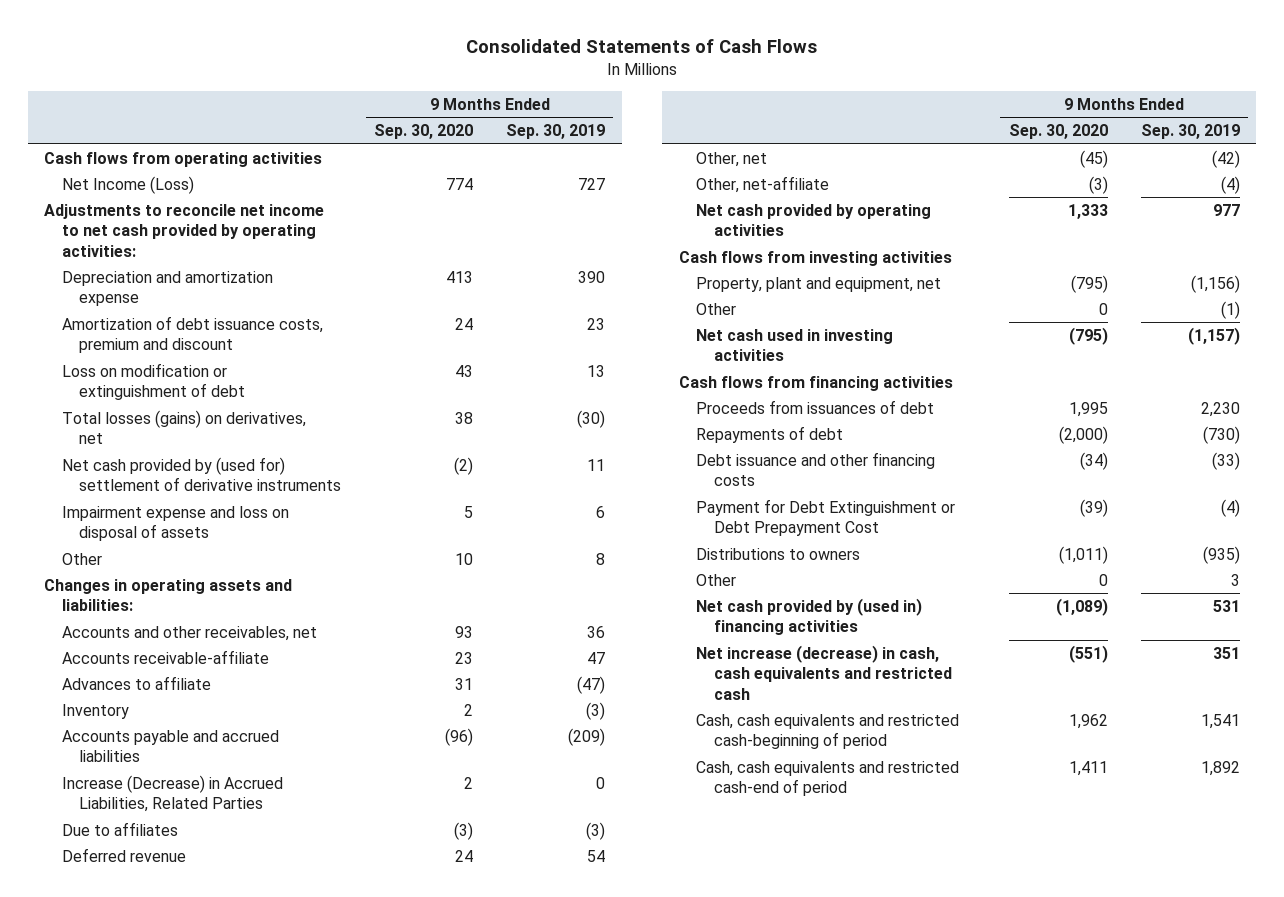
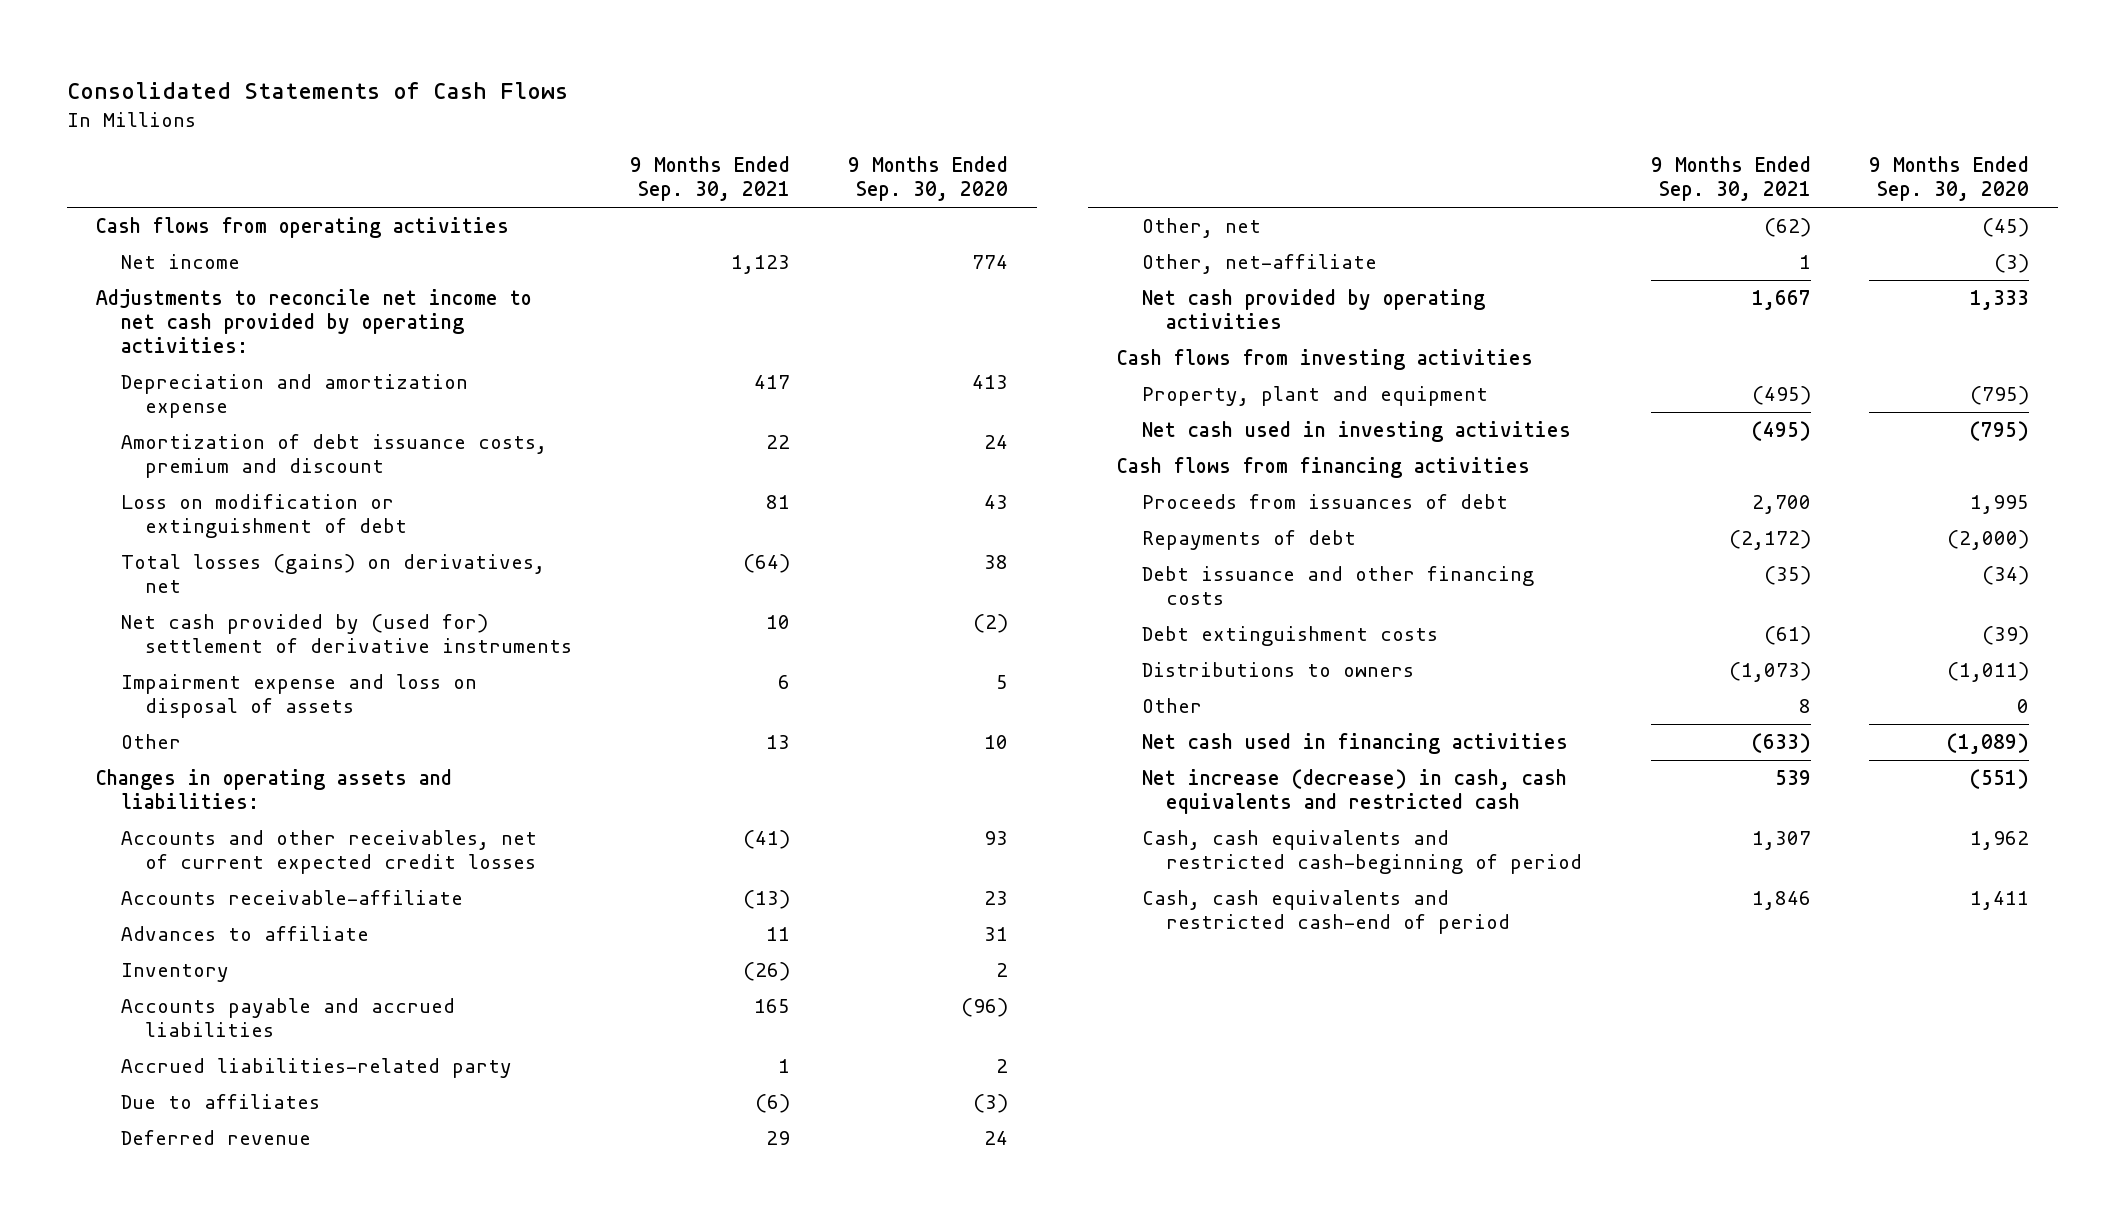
[506,124,606,140] Sep. 30, 2019 -> none
none -> [630,156,791,202] 9 Months Ended Sep. 30, 2021
[61,175,194,194] Net Income (Loss) -> [120,254,240,270] Net income
[61,625,317,641] Accounts and other receivables, net -> [120,830,537,875] Accounts and other receivables, net of current expected credit losses
[61,774,283,813] Increase (Decrease) in Accrued Liabilities, Related Parties -> [120,1058,512,1079] Accrued liabilities-related party
[696,302,737,315] Other -> none
[696,276,942,292] Property, plant and equipment, net -> [1141,386,1488,407] Property, plant and equipment
[696,498,956,537] Payment for Debt Extinguishment or Debt Prepayment Cost -> [1141,626,1438,647] Debt extinguishment costs
[696,597,923,636] Net cash provided by (used in) financing activities -> [1141,733,1568,755] Net cash used in financing activities

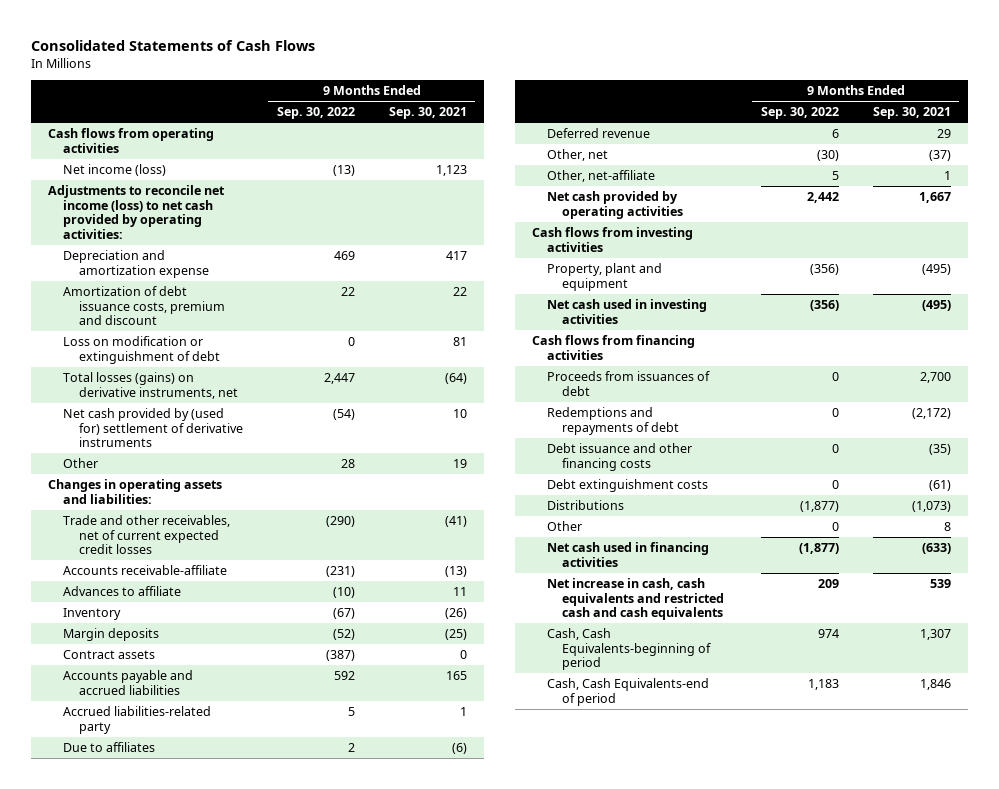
[848,156,1009,202] 9 Months Ended Sep. 30, 2020 -> none
none -> [276,107,355,120] Sep. 30, 2022
[120,254,240,270] Net income -> [63,164,167,177] Net income (loss)
[96,289,533,354] Adjustments to reconcile net income to net cash provided by operating activities: -> [48,185,226,239] Adjustments to reconcile net income (loss) to net cash provided by operating activities:
[120,554,545,594] Total losses (gains) on derivatives, net -> [63,372,238,399] Total losses (gains) on derivative instruments, net
[120,674,477,719] Impairment expense and loss on disposal of assets -> none
[766,735,791,750] 13 -> [452,459,467,469] 19
[120,830,537,875] Accounts and other receivables, net of current expected credit losses -> [63,515,231,555] Trade and other receivables, net of current expected credit losses
none -> [63,628,160,642] Margin deposits
none -> [63,650,156,660] Contract assets
[1764,218,1812,238] (62) -> [928,150,951,162] (37)
[1141,530,1356,551] Repayments of debt -> [547,407,680,435] Redemptions and repayments of debt
[1141,662,1414,678] Distributions to owners -> [547,500,625,511] Distributions
[1141,769,1567,815] Net increase (decrease) in cash, cash equivalents and restricted cash -> [547,578,725,621] Net increase in cash, cash equivalents and restricted cash and cash equivalents
[1141,830,1583,875] Cash, cash equivalents and restricted cash-beginning of period -> [547,628,712,671] Cash, Cash Equivalents-beginning of period
[1141,890,1511,935] Cash, cash equivalents and restricted cash-end of period -> [547,678,710,706] Cash, Cash Equivalents-end of period

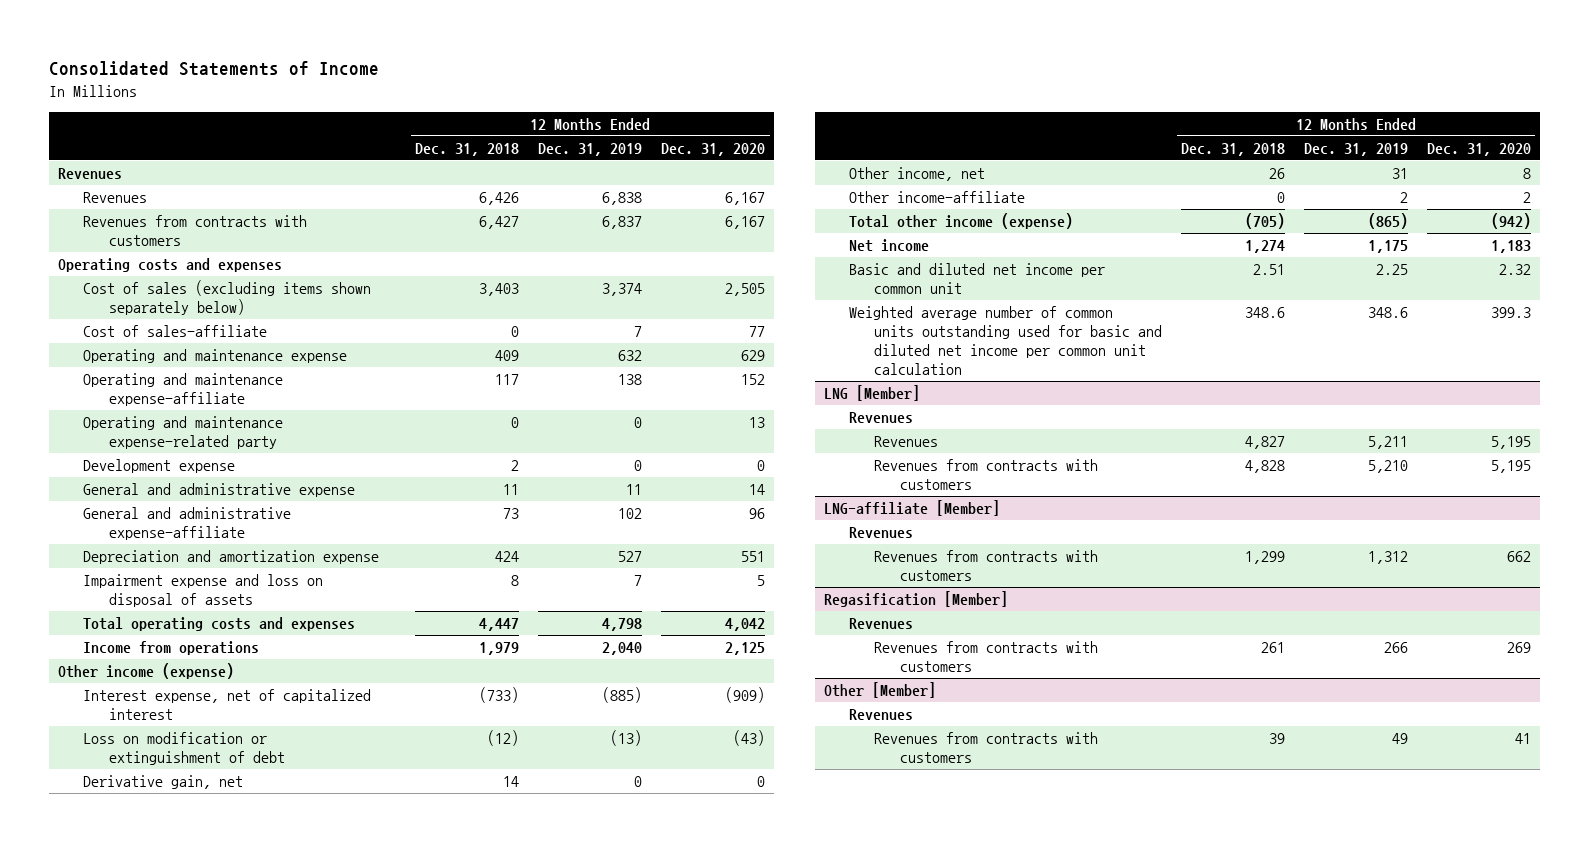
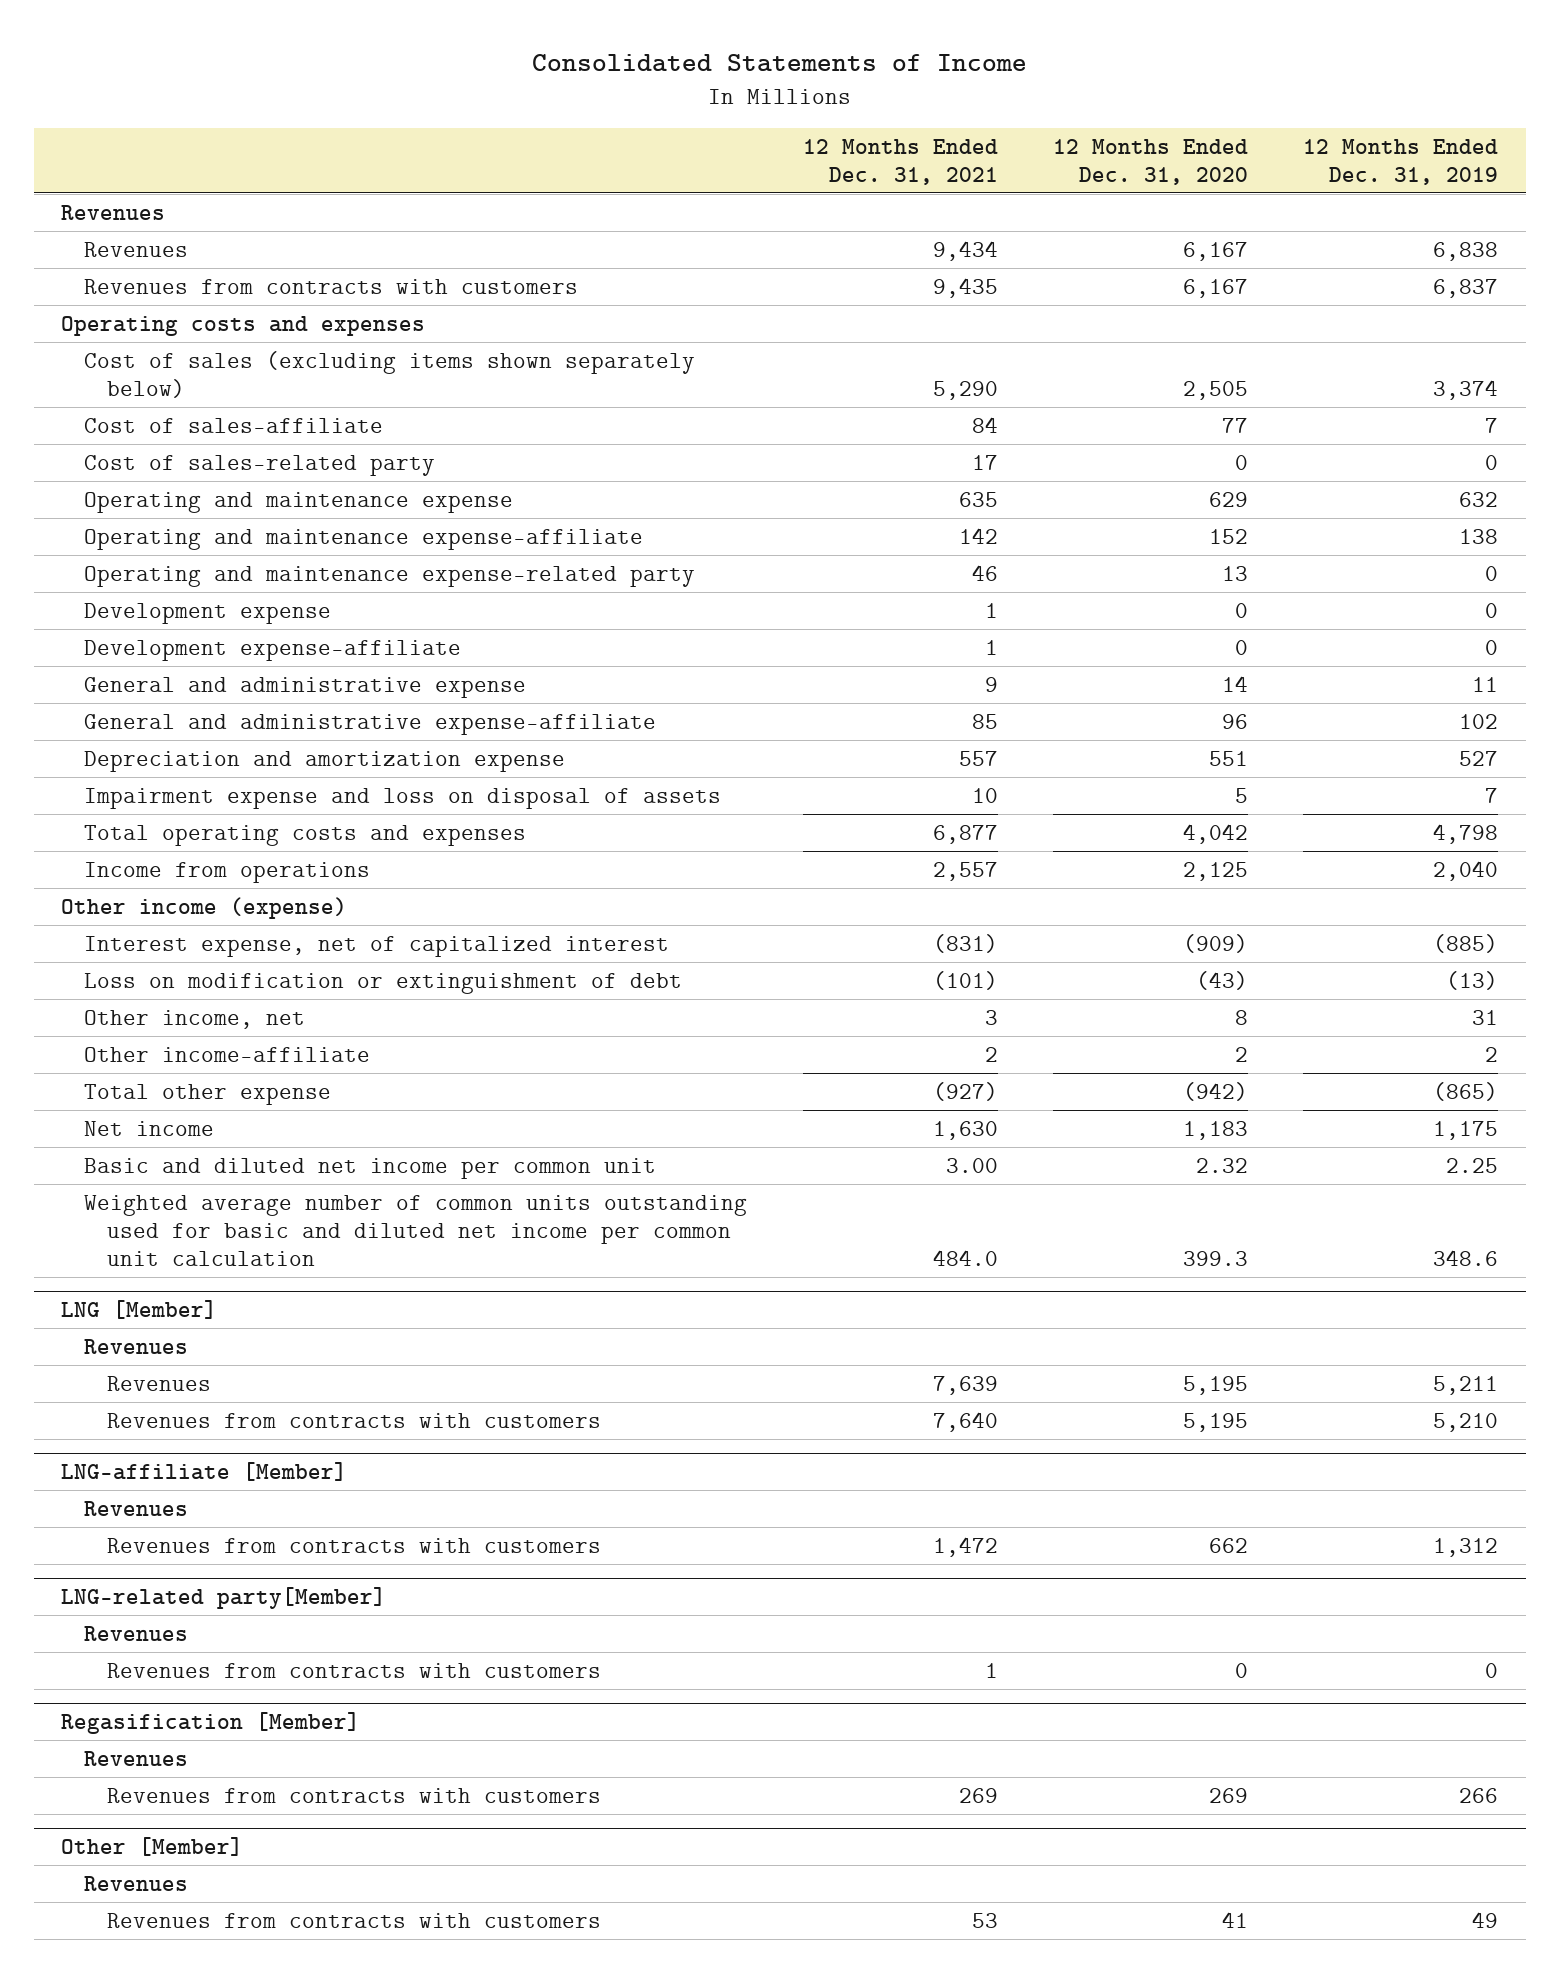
[415,142,520,156] Dec. 31, 2018 -> none
none -> [802,138,998,185] 12 Months Ended Dec. 31, 2021
none -> [84,454,436,476] Cost of sales-related party
none -> [84,639,462,661] Development expense-affiliate
[83,775,244,790] Derivative gain, net -> none
[849,213,1074,230] Total other income (expense) -> [84,1083,332,1105] Total other expense
none -> [61,1586,387,1609] LNG-related party[Member]
none -> [84,1625,189,1641] Revenues
none -> [107,1662,602,1678] Revenues from contracts with customers

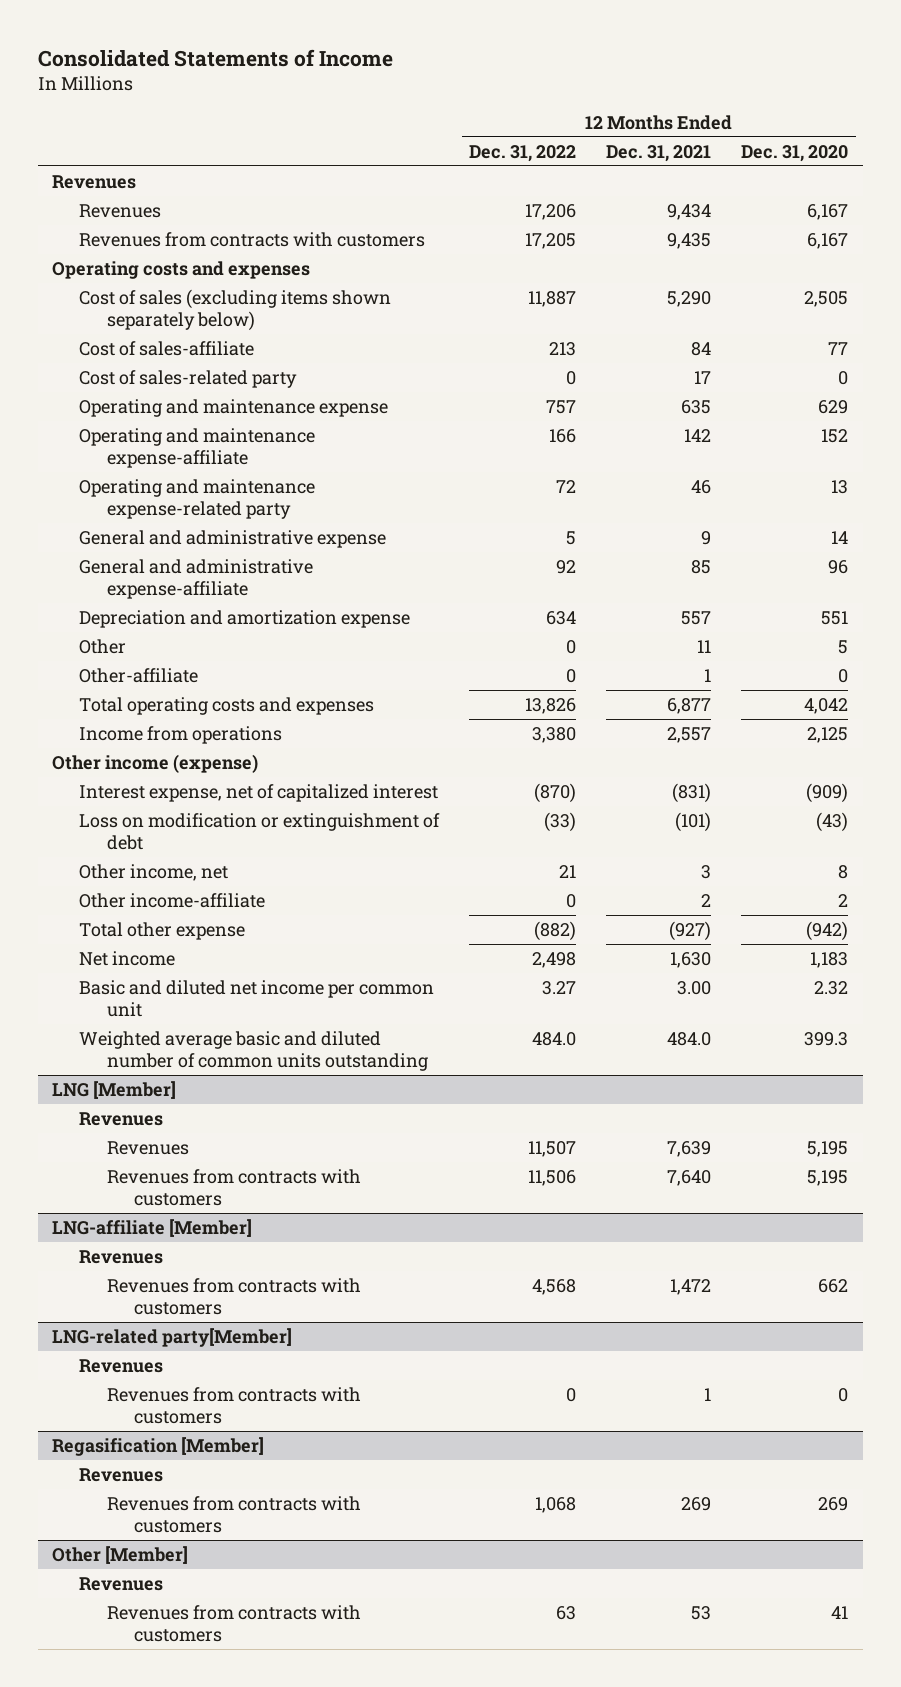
[1303,138,1499,185] 12 Months Ended Dec. 31, 2019 -> none
none -> [469,144,577,162] Dec. 31, 2022
[84,602,332,624] Development expense -> none
[84,639,462,661] Development expense-affiliate -> none
[84,787,722,809] Impairment expense and loss on disposal of assets -> none
none -> [79,638,127,654] Other
none -> [79,667,199,683] Other-affiliate
[84,1194,748,1267] Weighted average number of common units outstanding used for basic and diluted net income per common unit calculation -> [79,1030,428,1072] Weighted average basic and diluted number of common units outstanding

